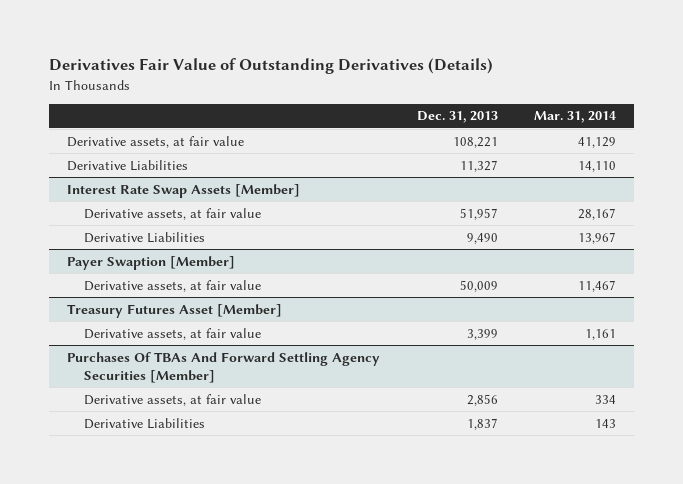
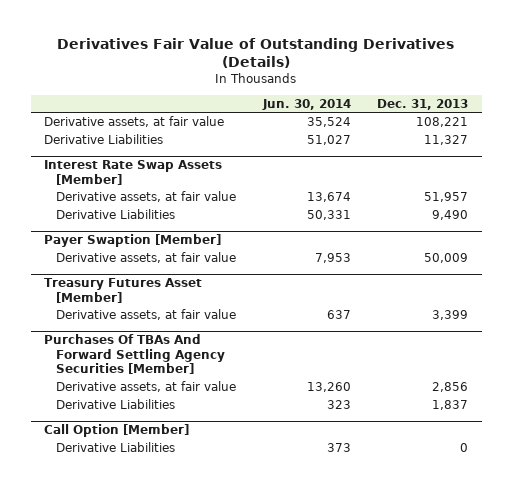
[534,111,617,124] Mar. 31, 2014 -> none
none -> [261,98,351,110] Jun. 30, 2014
none -> [43,424,189,438] Call Option [Member]
none -> [56,442,176,453] Derivative Liabilities

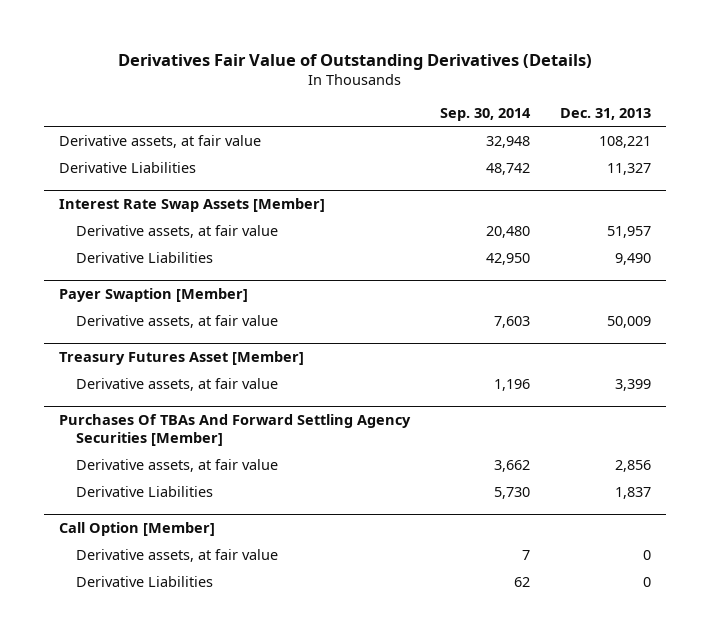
[261,98,351,110] Jun. 30, 2014 -> none
none -> [440,108,532,122] Sep. 30, 2014
none -> [75,548,278,562] Derivative assets, at fair value

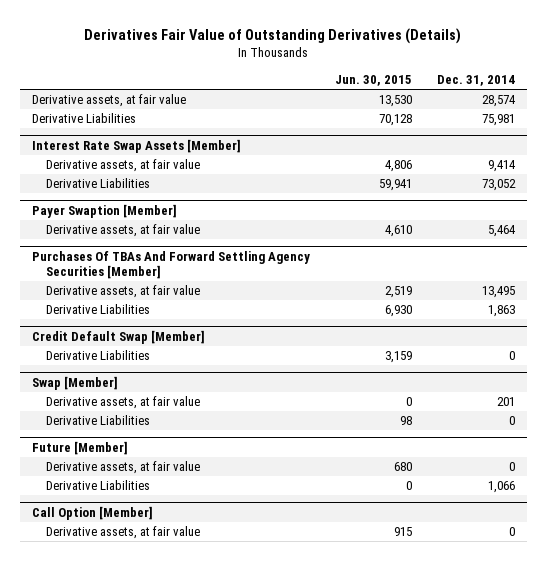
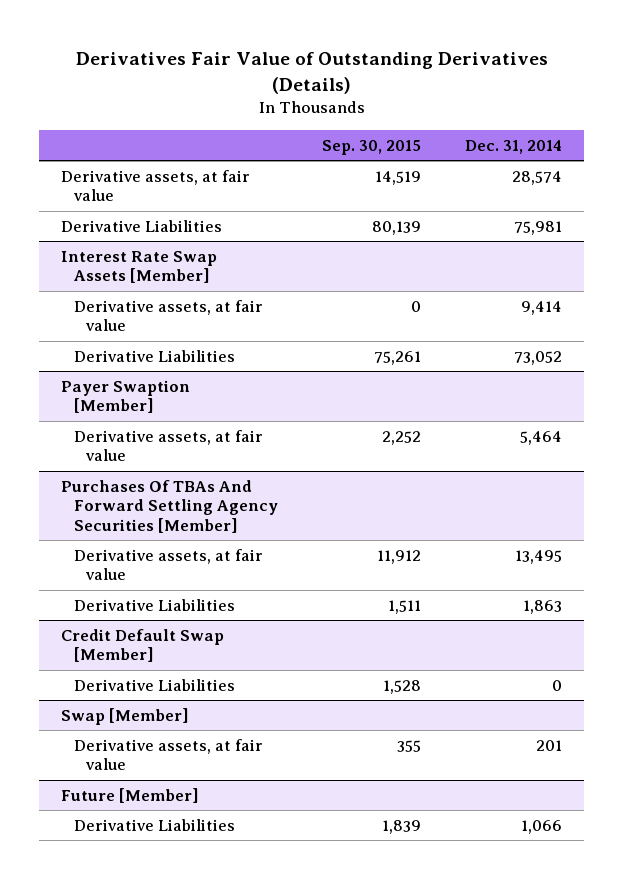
[334,74,412,86] Jun. 30, 2015 -> none
none -> [321,139,421,155] Sep. 30, 2015
[46,415,151,426] Derivative Liabilities -> none
[46,461,201,475] Derivative assets, at fair value -> none
[32,505,154,520] Call Option [Member] -> none
[46,526,201,540] Derivative assets, at fair value -> none

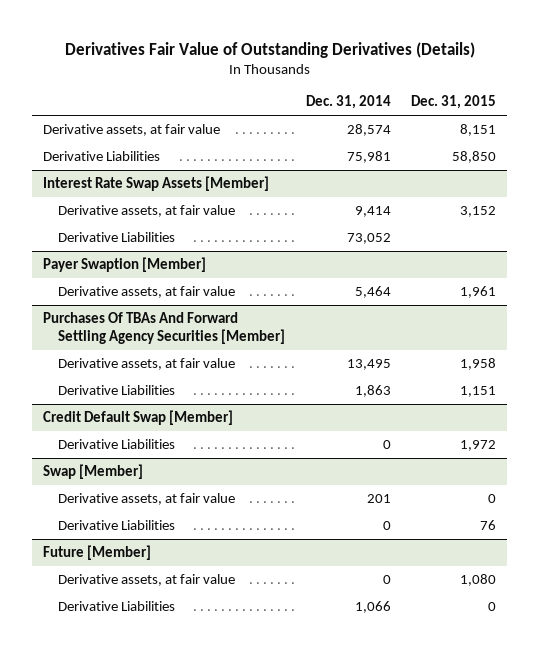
[321,139,421,155] Sep. 30, 2015 -> none
none -> [411,95,497,110] Dec. 31, 2015
none -> [57,520,175,531] Derivative Liabilities
none -> [57,574,235,587] Derivative assets, at fair value

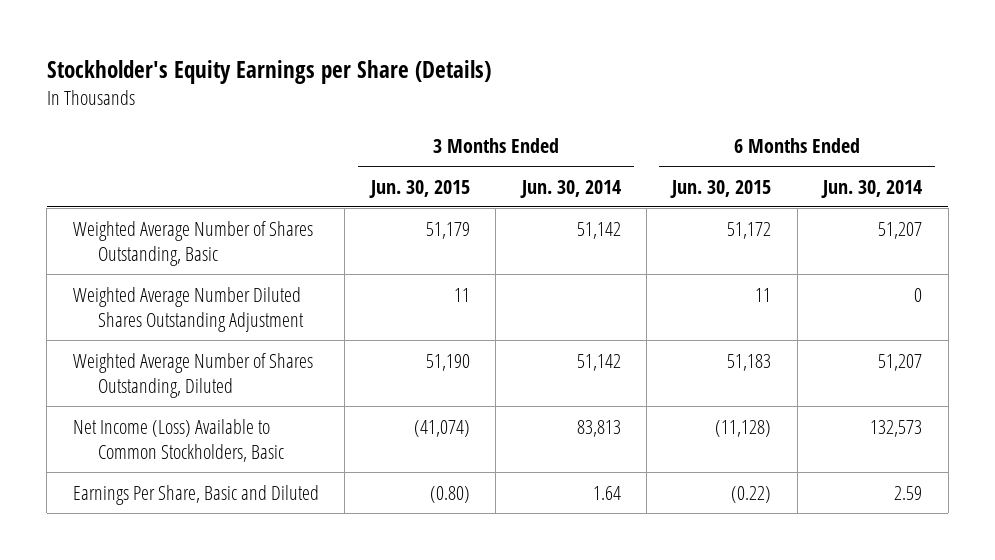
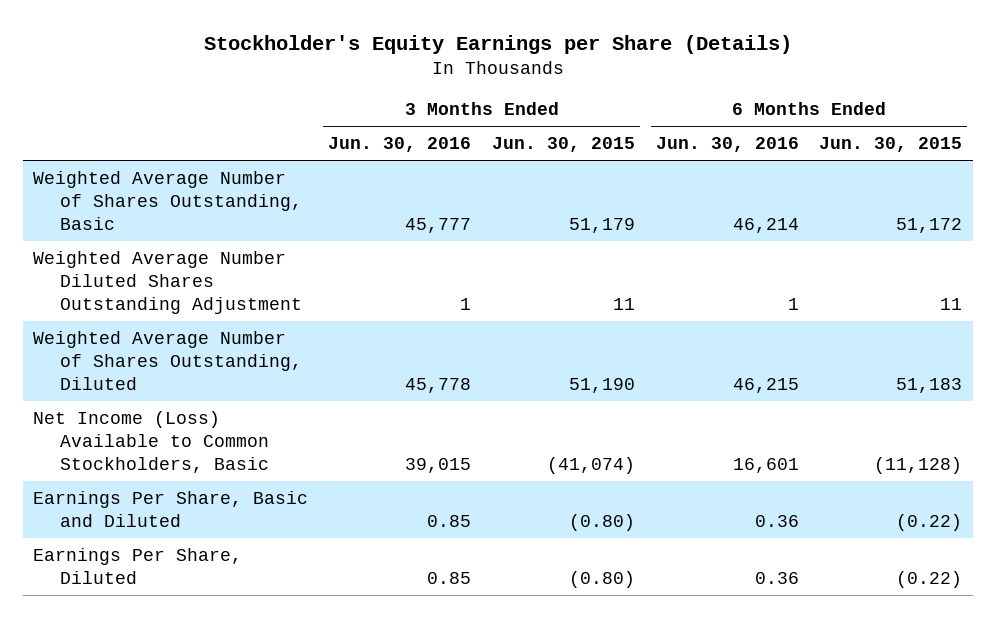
[519,179,621,198] Jun. 30, 2014 -> none
[821,179,923,198] Jun. 30, 2014 -> none
none -> [328,137,472,153] Jun. 30, 2016
none -> [655,137,799,153] Jun. 30, 2016
none -> [32,547,242,584] Earnings Per Share, Diluted

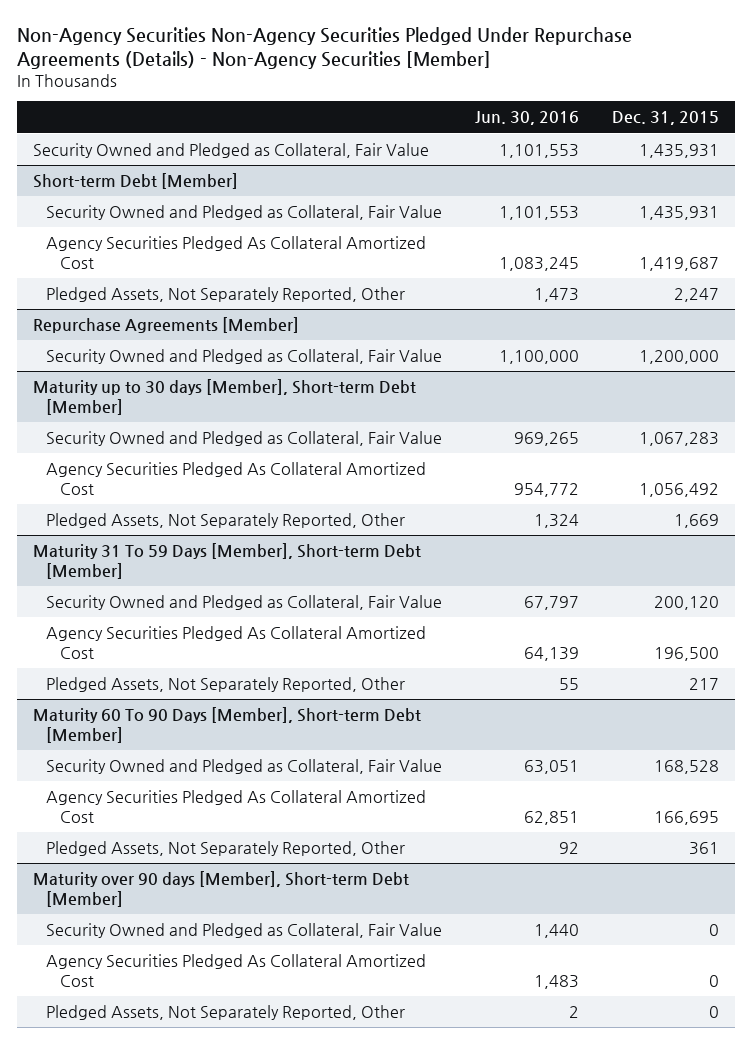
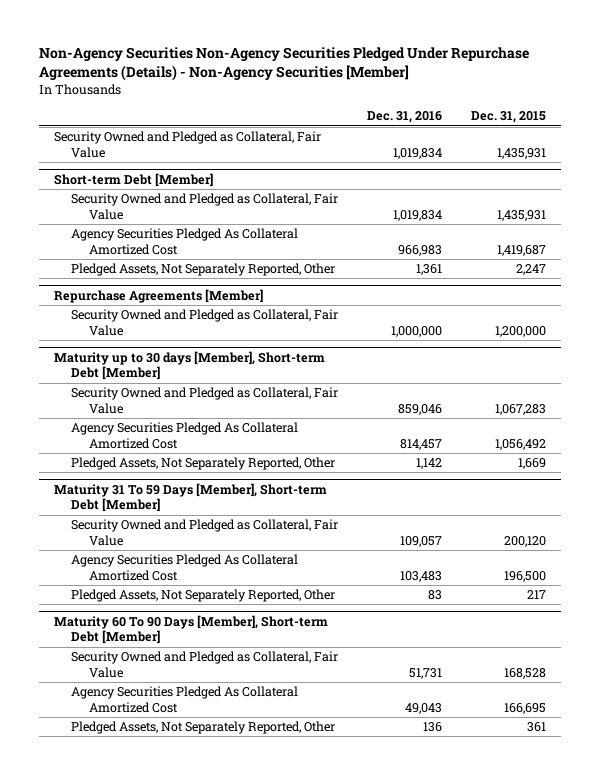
[475,111,580,126] Jun. 30, 2016 -> none
none -> [367,111,443,124] Dec. 31, 2016
[33,871,410,907] Maturity over 90 days [Member], Short-term Debt [Member] -> none
[46,923,443,939] Security Owned and Pledged as Collateral, Fair Value -> none
[46,954,427,987] Agency Securities Pledged As Collateral Amortized Cost -> none
[46,1005,406,1021] Pledged Assets, Not Separately Reported, Other -> none

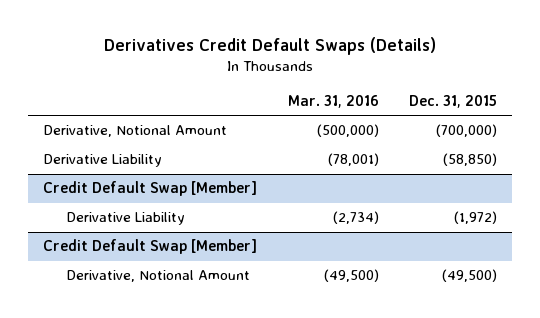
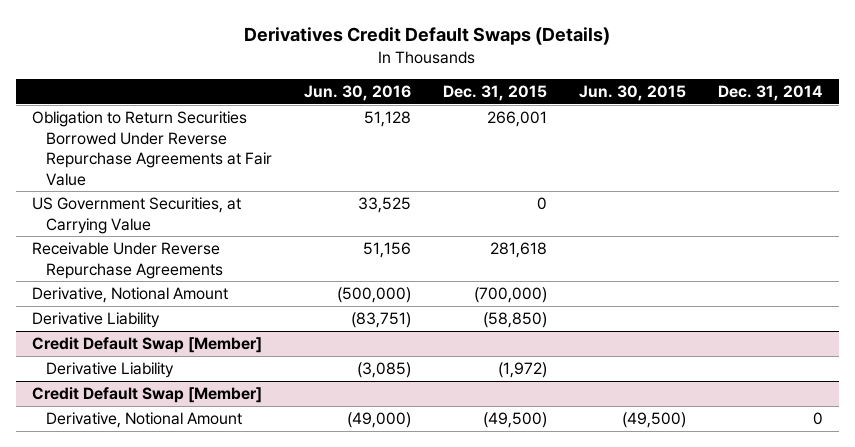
[287,94,379,108] Mar. 31, 2016 -> none
none -> [304,84,412,101] Jun. 30, 2016
none -> [578,84,686,101] Jun. 30, 2015
none -> [717,84,823,101] Dec. 31, 2014
none -> [31,111,273,186] Obligation to Return Securities Borrowed Under Reverse Repurchase Agreements at Fair Value
none -> [31,197,241,234] US Government Securities, at Carrying Value
none -> [31,242,224,279] Receivable Under Reverse Repurchase Agreements

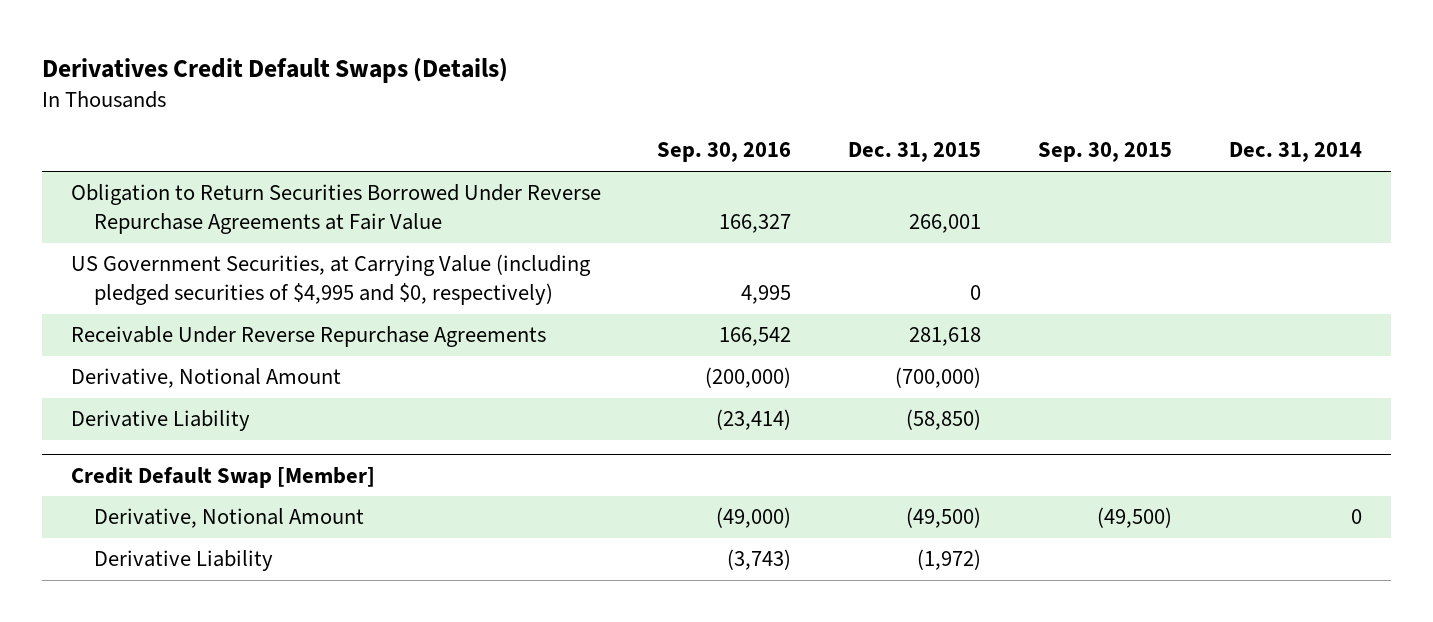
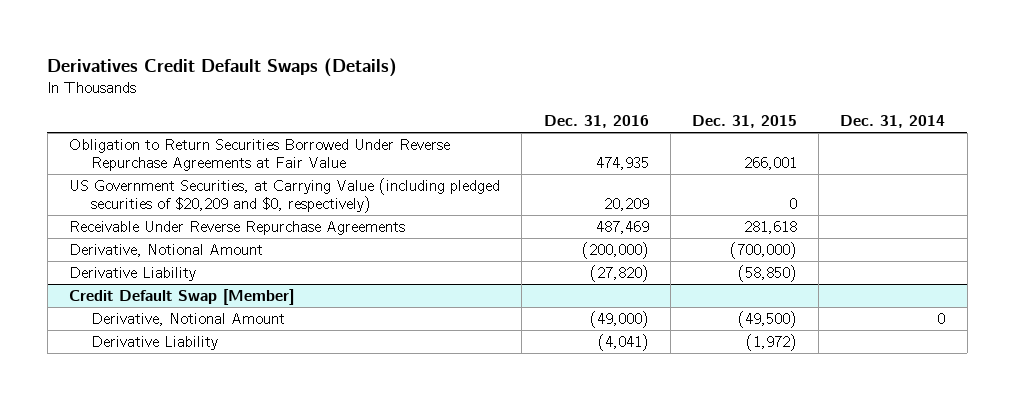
[657,142,792,163] Sep. 30, 2016 -> none
[1038,142,1173,163] Sep. 30, 2015 -> none
none -> [543,115,649,129] Dec. 31, 2016
[70,254,591,305] US Government Securities, at Carrying Value (including pledged securities of $4,995 and $0, respectively) -> [69,178,501,214] US Government Securities, at Carrying Value (including pledged securities of $20,209 and $0, respectively)

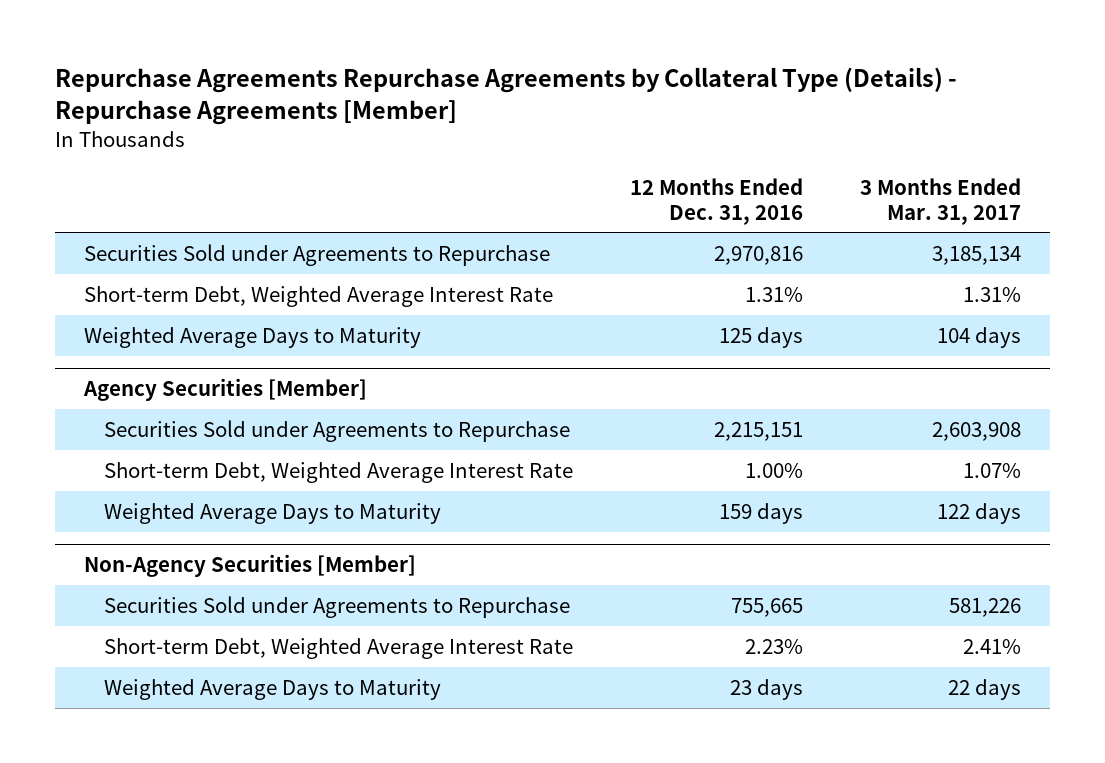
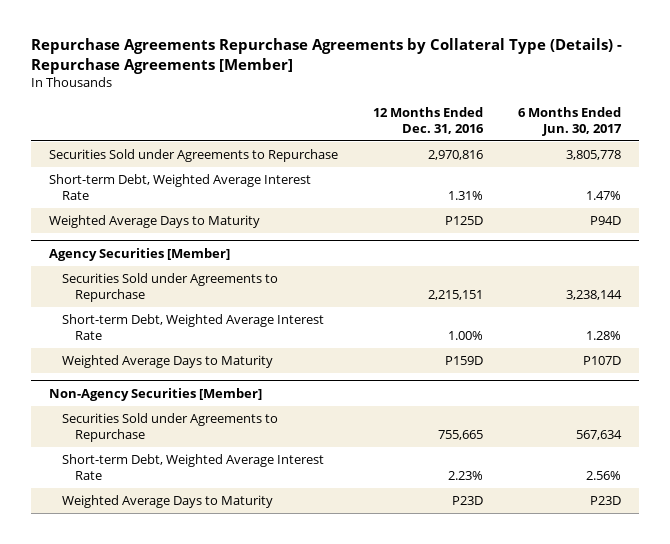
[860,177,1022,225] 3 Months Ended Mar. 31, 2017 -> none
none -> [518,106,623,136] 6 Months Ended Jun. 30, 2017
[719,326,804,348] 125 days -> [444,216,483,226] P125D
[719,502,804,524] 159 days -> [444,356,483,366] P159D
[730,678,804,700] 23 days -> [451,496,483,506] P23D

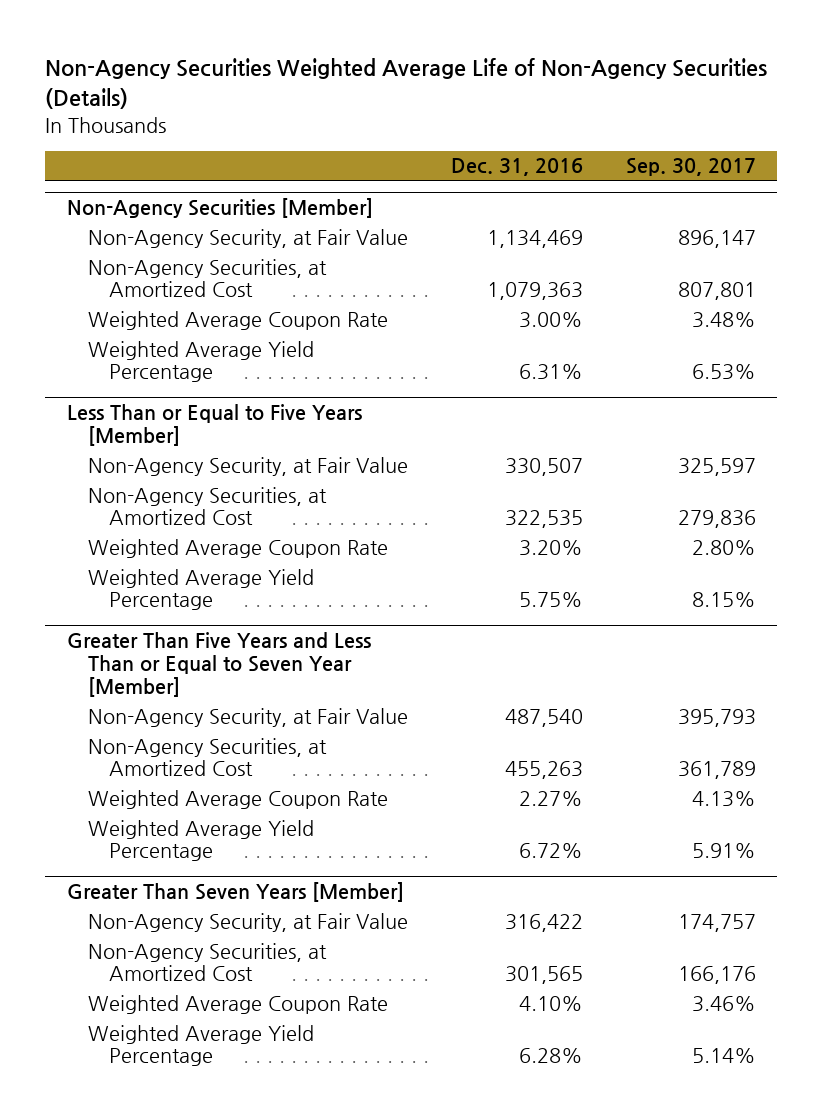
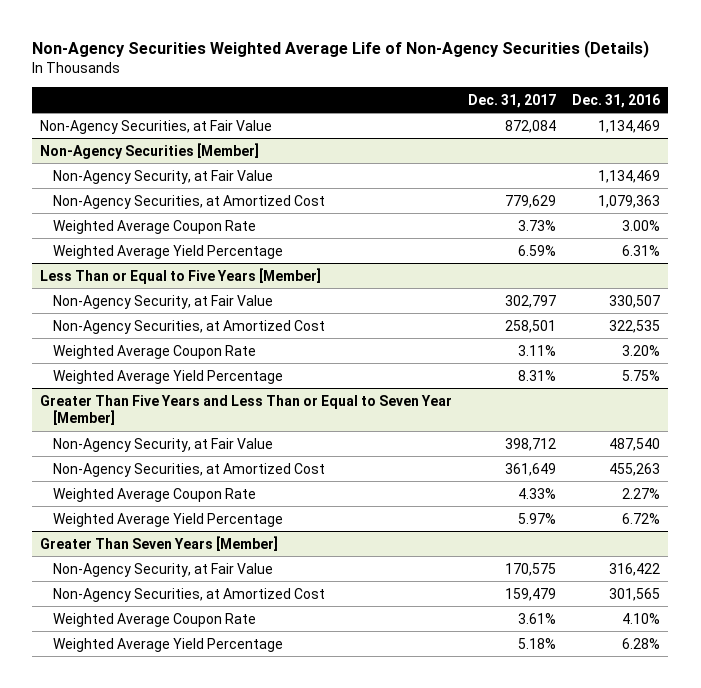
[625,158,756,177] Sep. 30, 2017 -> none
none -> [468,93,557,108] Dec. 31, 2017
none -> [40,119,273,134] Non-Agency Securities, at Fair Value

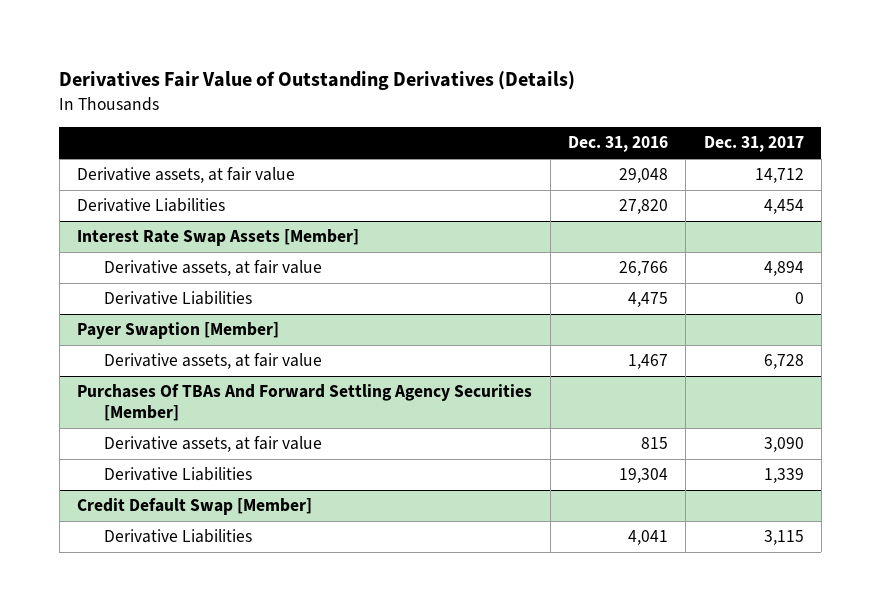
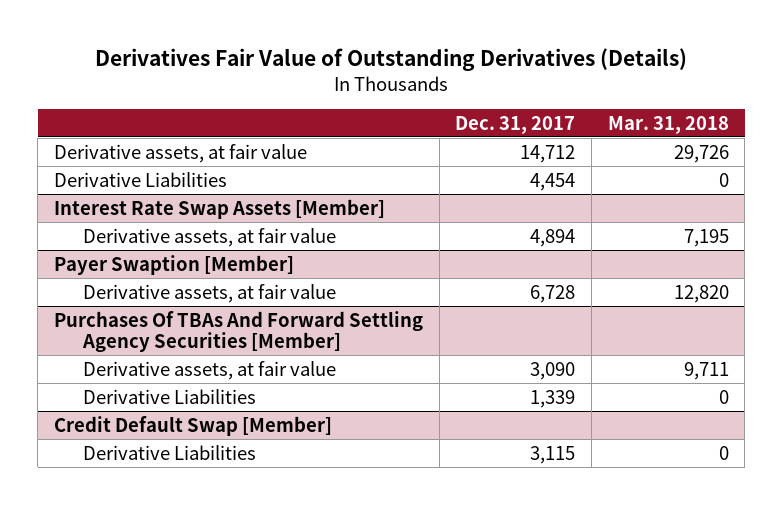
[567,136,668,153] Dec. 31, 2016 -> none
none -> [607,115,729,134] Mar. 31, 2018
[103,291,252,306] Derivative Liabilities -> none

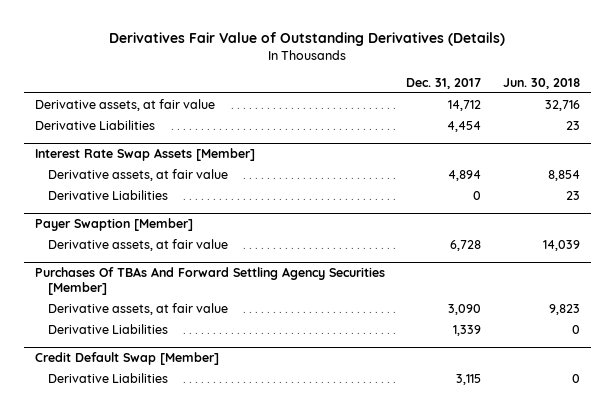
[607,115,729,134] Mar. 31, 2018 -> none
none -> [503,77,581,89] Jun. 30, 2018
none -> [48,189,169,200] Derivative Liabilities

